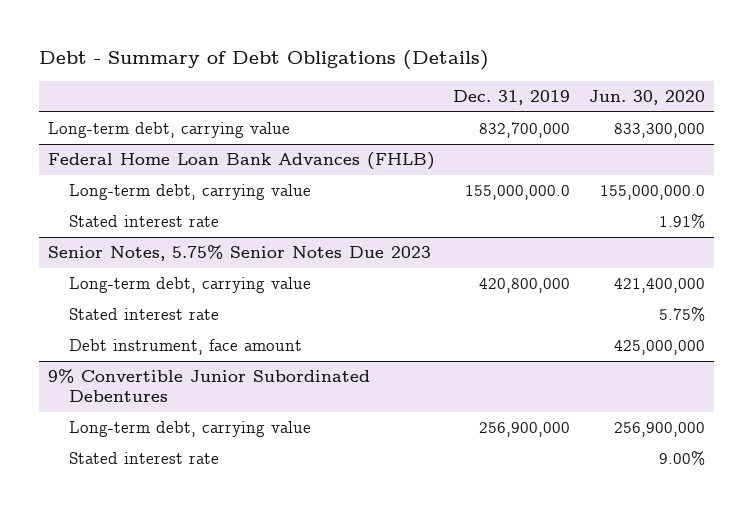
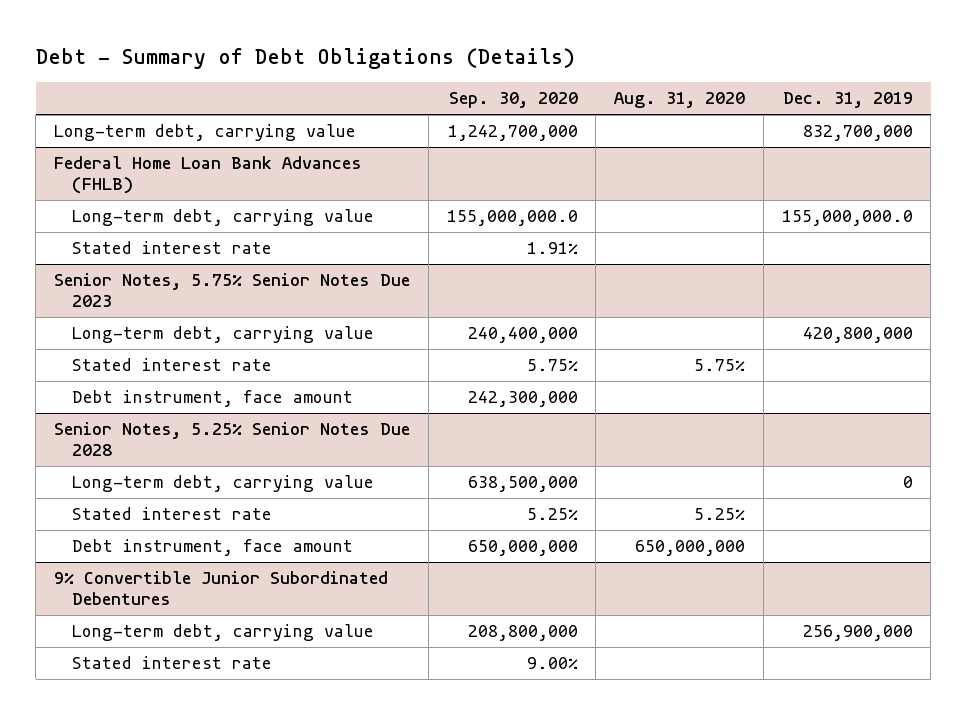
[588,90,705,106] Jun. 30, 2020 -> none
none -> [448,92,578,109] Sep. 30, 2020
none -> [614,92,746,109] Aug. 31, 2020
none -> [54,422,411,457] Senior Notes, 5.25% Senior Notes Due 2028
none -> [71,475,374,493] Long-term debt, carrying value
none -> [71,507,272,521] Stated interest rate
none -> [71,539,353,557] Debt instrument, face amount

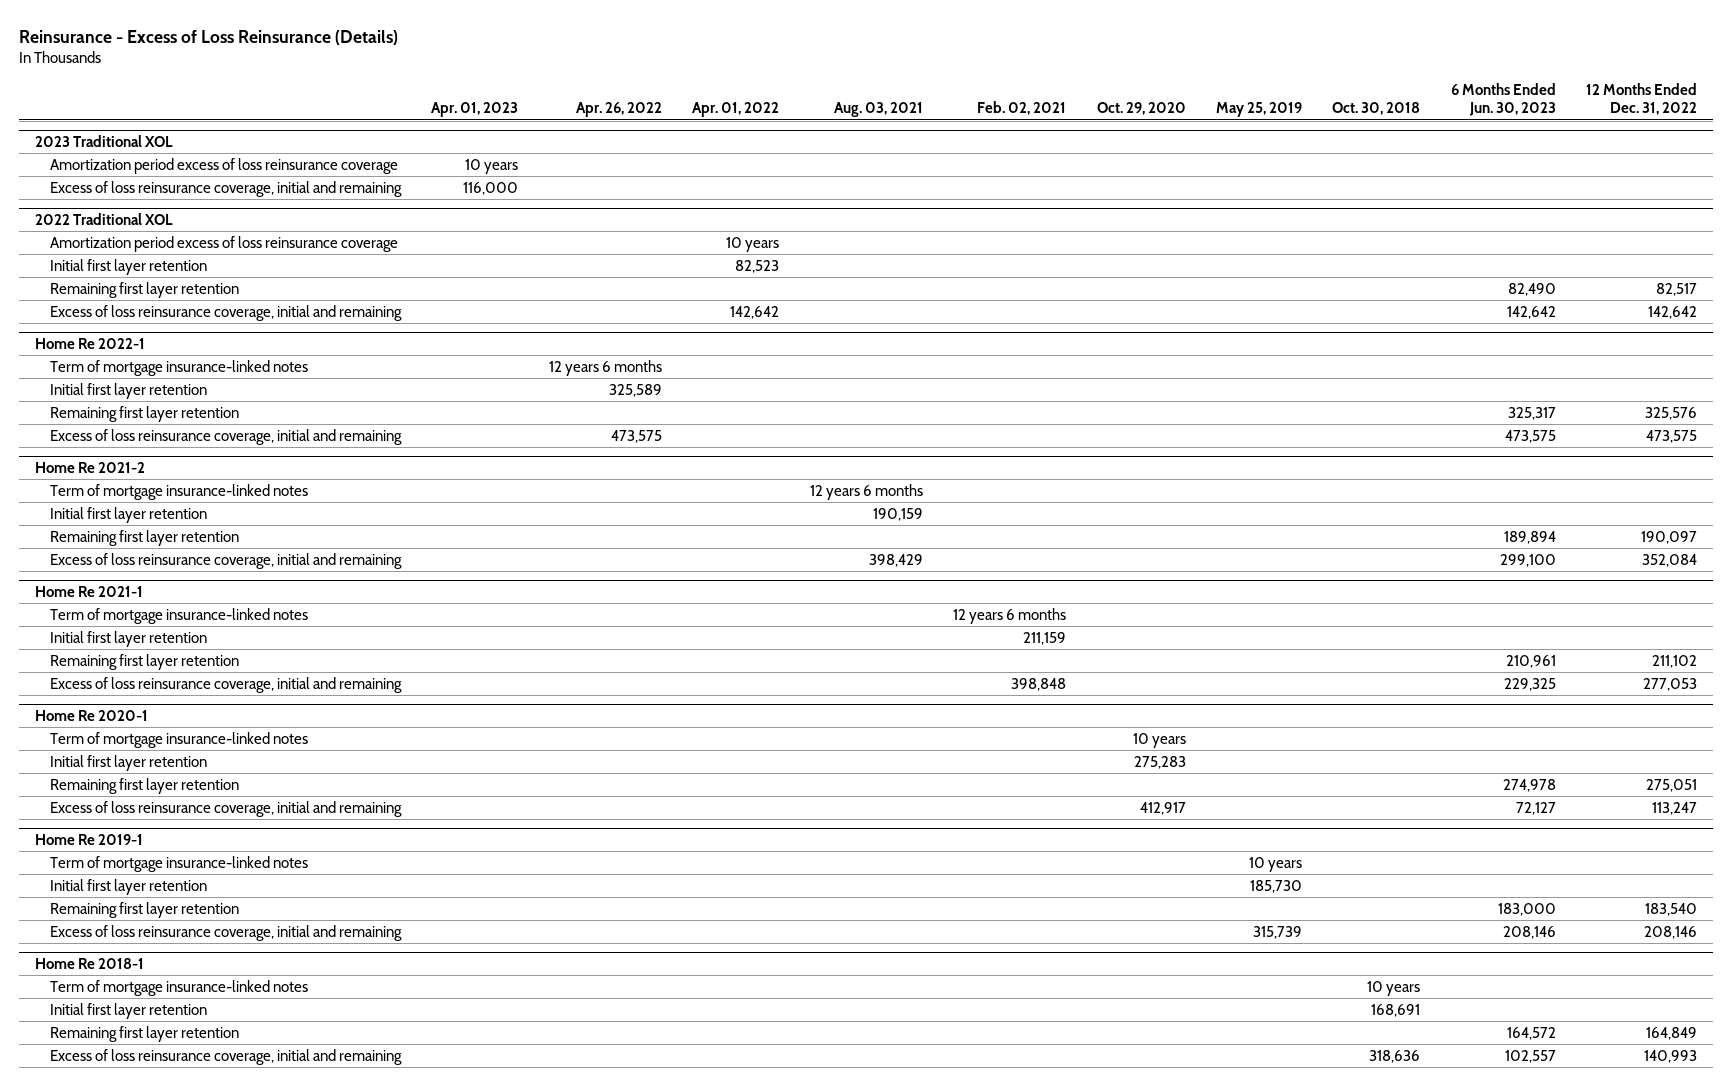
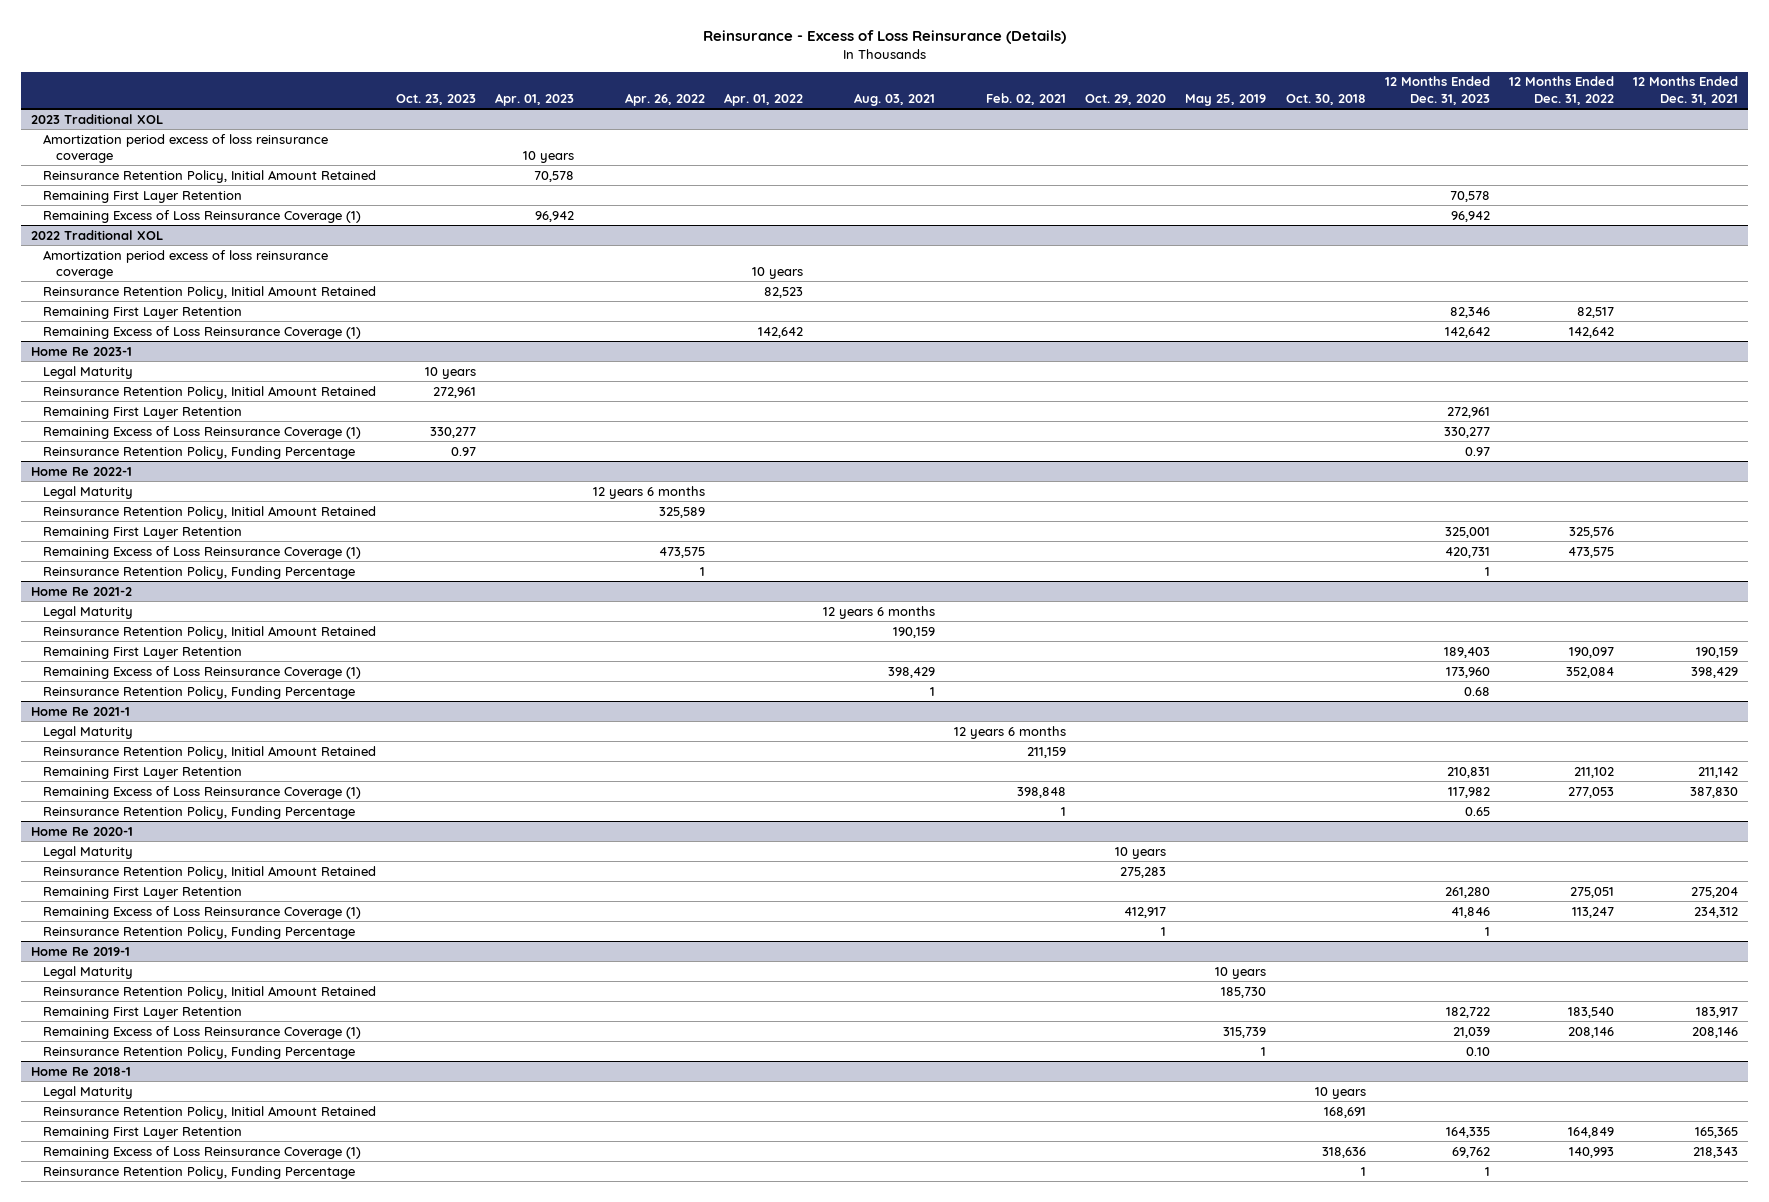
[1450,82,1556,117] 6 Months Ended Jun. 30, 2023 -> none
none -> [395,93,476,105] Oct. 23, 2023
none -> [1384,76,1490,105] 12 Months Ended Dec. 31, 2023
none -> [1633,76,1739,105] 12 Months Ended Dec. 31, 2021
none -> [43,169,377,183] Reinsurance Retention Policy, Initial Amount Retained
none -> [43,190,243,203] Remaining First Layer Retention
[49,180,402,197] Excess of loss reinsurance coverage, initial and remaining -> [43,209,362,223] Remaining Excess of Loss Reinsurance Coverage (1)
[463,181,519,195] 116,000 -> [534,210,574,222] 96,942
[49,258,207,275] Initial first layer retention -> [43,285,377,299] Reinsurance Retention Policy, Initial Amount Retained
[49,281,239,298] Remaining first layer retention -> [43,306,243,319] Remaining First Layer Retention
[49,304,402,321] Excess of loss reinsurance coverage, initial and remaining -> [43,325,362,339] Remaining Excess of Loss Reinsurance Coverage (1)
none -> [30,346,132,356] Home Re 2023-1
none -> [43,365,134,379] Legal Maturity
none -> [43,385,377,399] Reinsurance Retention Policy, Initial Amount Retained
none -> [43,406,243,419] Remaining First Layer Retention
none -> [43,425,362,439] Remaining Excess of Loss Reinsurance Coverage (1)
none -> [43,445,356,459] Reinsurance Retention Policy, Funding Percentage
[49,359,308,376] Term of mortgage insurance-linked notes -> [43,485,134,499] Legal Maturity
[49,382,207,399] Initial first layer retention -> [43,505,377,519] Reinsurance Retention Policy, Initial Amount Retained
[49,405,239,422] Remaining first layer retention -> [43,526,243,539] Remaining First Layer Retention
[49,428,402,445] Excess of loss reinsurance coverage, initial and remaining -> [43,545,362,559] Remaining Excess of Loss Reinsurance Coverage (1)
none -> [43,565,356,579] Reinsurance Retention Policy, Funding Percentage
[49,483,308,500] Term of mortgage insurance-linked notes -> [43,605,134,619] Legal Maturity
[49,506,207,523] Initial first layer retention -> [43,625,377,639] Reinsurance Retention Policy, Initial Amount Retained
[49,529,239,546] Remaining first layer retention -> [43,646,243,659] Remaining First Layer Retention
[49,552,402,569] Excess of loss reinsurance coverage, initial and remaining -> [43,665,362,679] Remaining Excess of Loss Reinsurance Coverage (1)
none -> [43,685,356,699] Reinsurance Retention Policy, Funding Percentage
[49,607,308,624] Term of mortgage insurance-linked notes -> [43,725,134,739] Legal Maturity
[49,630,207,647] Initial first layer retention -> [43,745,377,759] Reinsurance Retention Policy, Initial Amount Retained
[49,653,239,670] Remaining first layer retention -> [43,766,243,779] Remaining First Layer Retention
[49,676,402,693] Excess of loss reinsurance coverage, initial and remaining -> [43,785,362,799] Remaining Excess of Loss Reinsurance Coverage (1)
none -> [43,805,356,819] Reinsurance Retention Policy, Funding Percentage
[49,731,308,748] Term of mortgage insurance-linked notes -> [43,845,134,859] Legal Maturity
[49,754,207,771] Initial first layer retention -> [43,865,377,879] Reinsurance Retention Policy, Initial Amount Retained
[49,777,239,794] Remaining first layer retention -> [43,886,243,899] Remaining First Layer Retention
[49,800,402,817] Excess of loss reinsurance coverage, initial and remaining -> [43,905,362,919] Remaining Excess of Loss Reinsurance Coverage (1)
none -> [43,925,356,939] Reinsurance Retention Policy, Funding Percentage
[49,855,308,872] Term of mortgage insurance-linked notes -> [43,965,134,979] Legal Maturity
[49,878,207,895] Initial first layer retention -> [43,985,377,999] Reinsurance Retention Policy, Initial Amount Retained
[49,901,239,918] Remaining first layer retention -> [43,1006,243,1019] Remaining First Layer Retention
[49,924,402,941] Excess of loss reinsurance coverage, initial and remaining -> [43,1025,362,1039] Remaining Excess of Loss Reinsurance Coverage (1)
none -> [43,1045,356,1059] Reinsurance Retention Policy, Funding Percentage
[49,979,308,996] Term of mortgage insurance-linked notes -> [43,1085,134,1099] Legal Maturity
[49,1002,207,1019] Initial first layer retention -> [43,1105,377,1119] Reinsurance Retention Policy, Initial Amount Retained
[49,1025,239,1042] Remaining first layer retention -> [43,1126,243,1139] Remaining First Layer Retention
[49,1048,402,1065] Excess of loss reinsurance coverage, initial and remaining -> [43,1145,362,1159] Remaining Excess of Loss Reinsurance Coverage (1)
none -> [43,1165,356,1179] Reinsurance Retention Policy, Funding Percentage

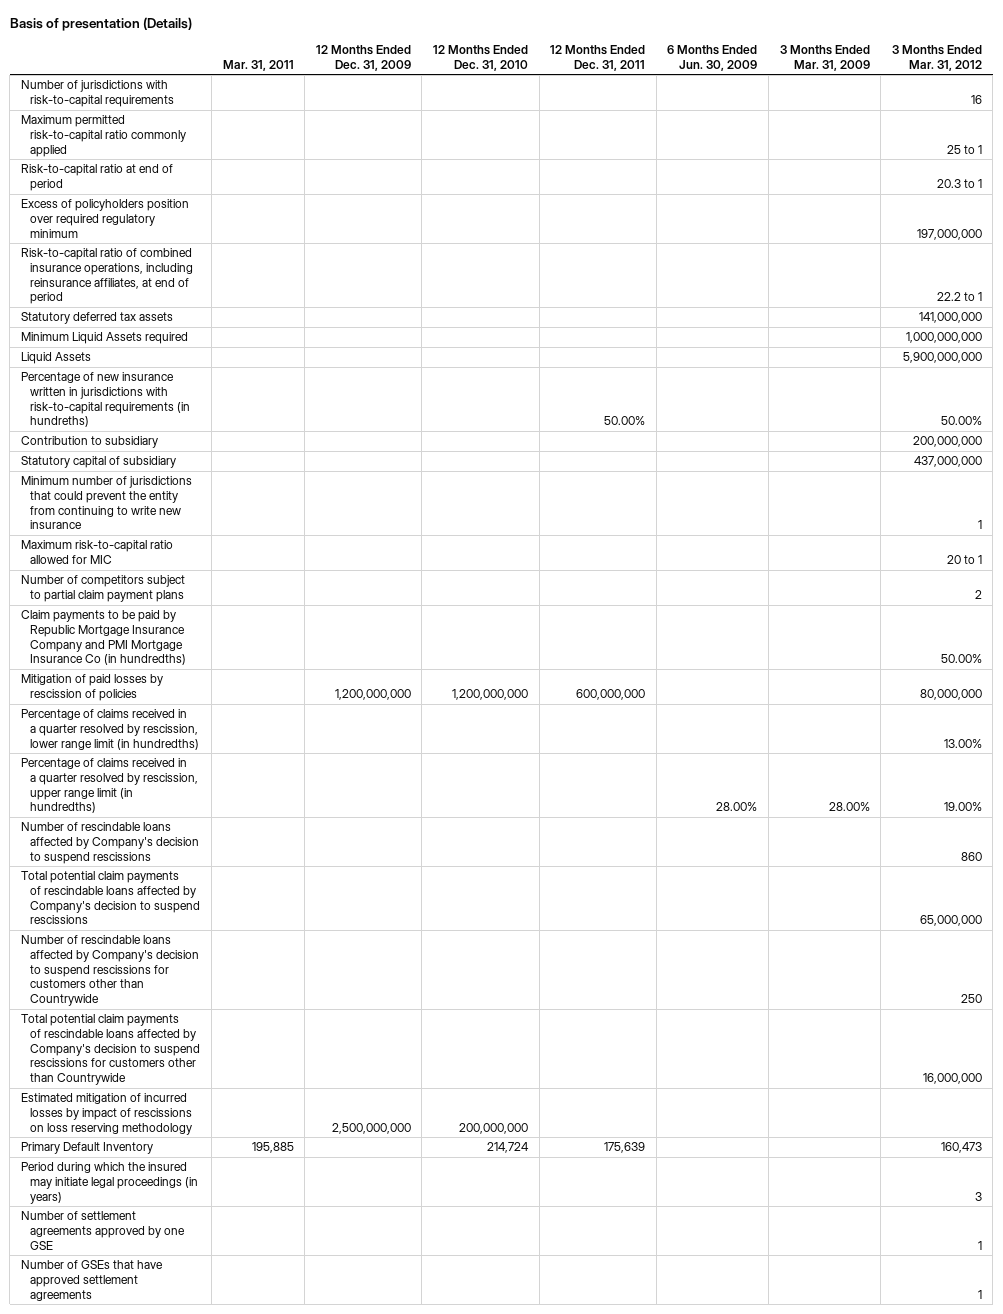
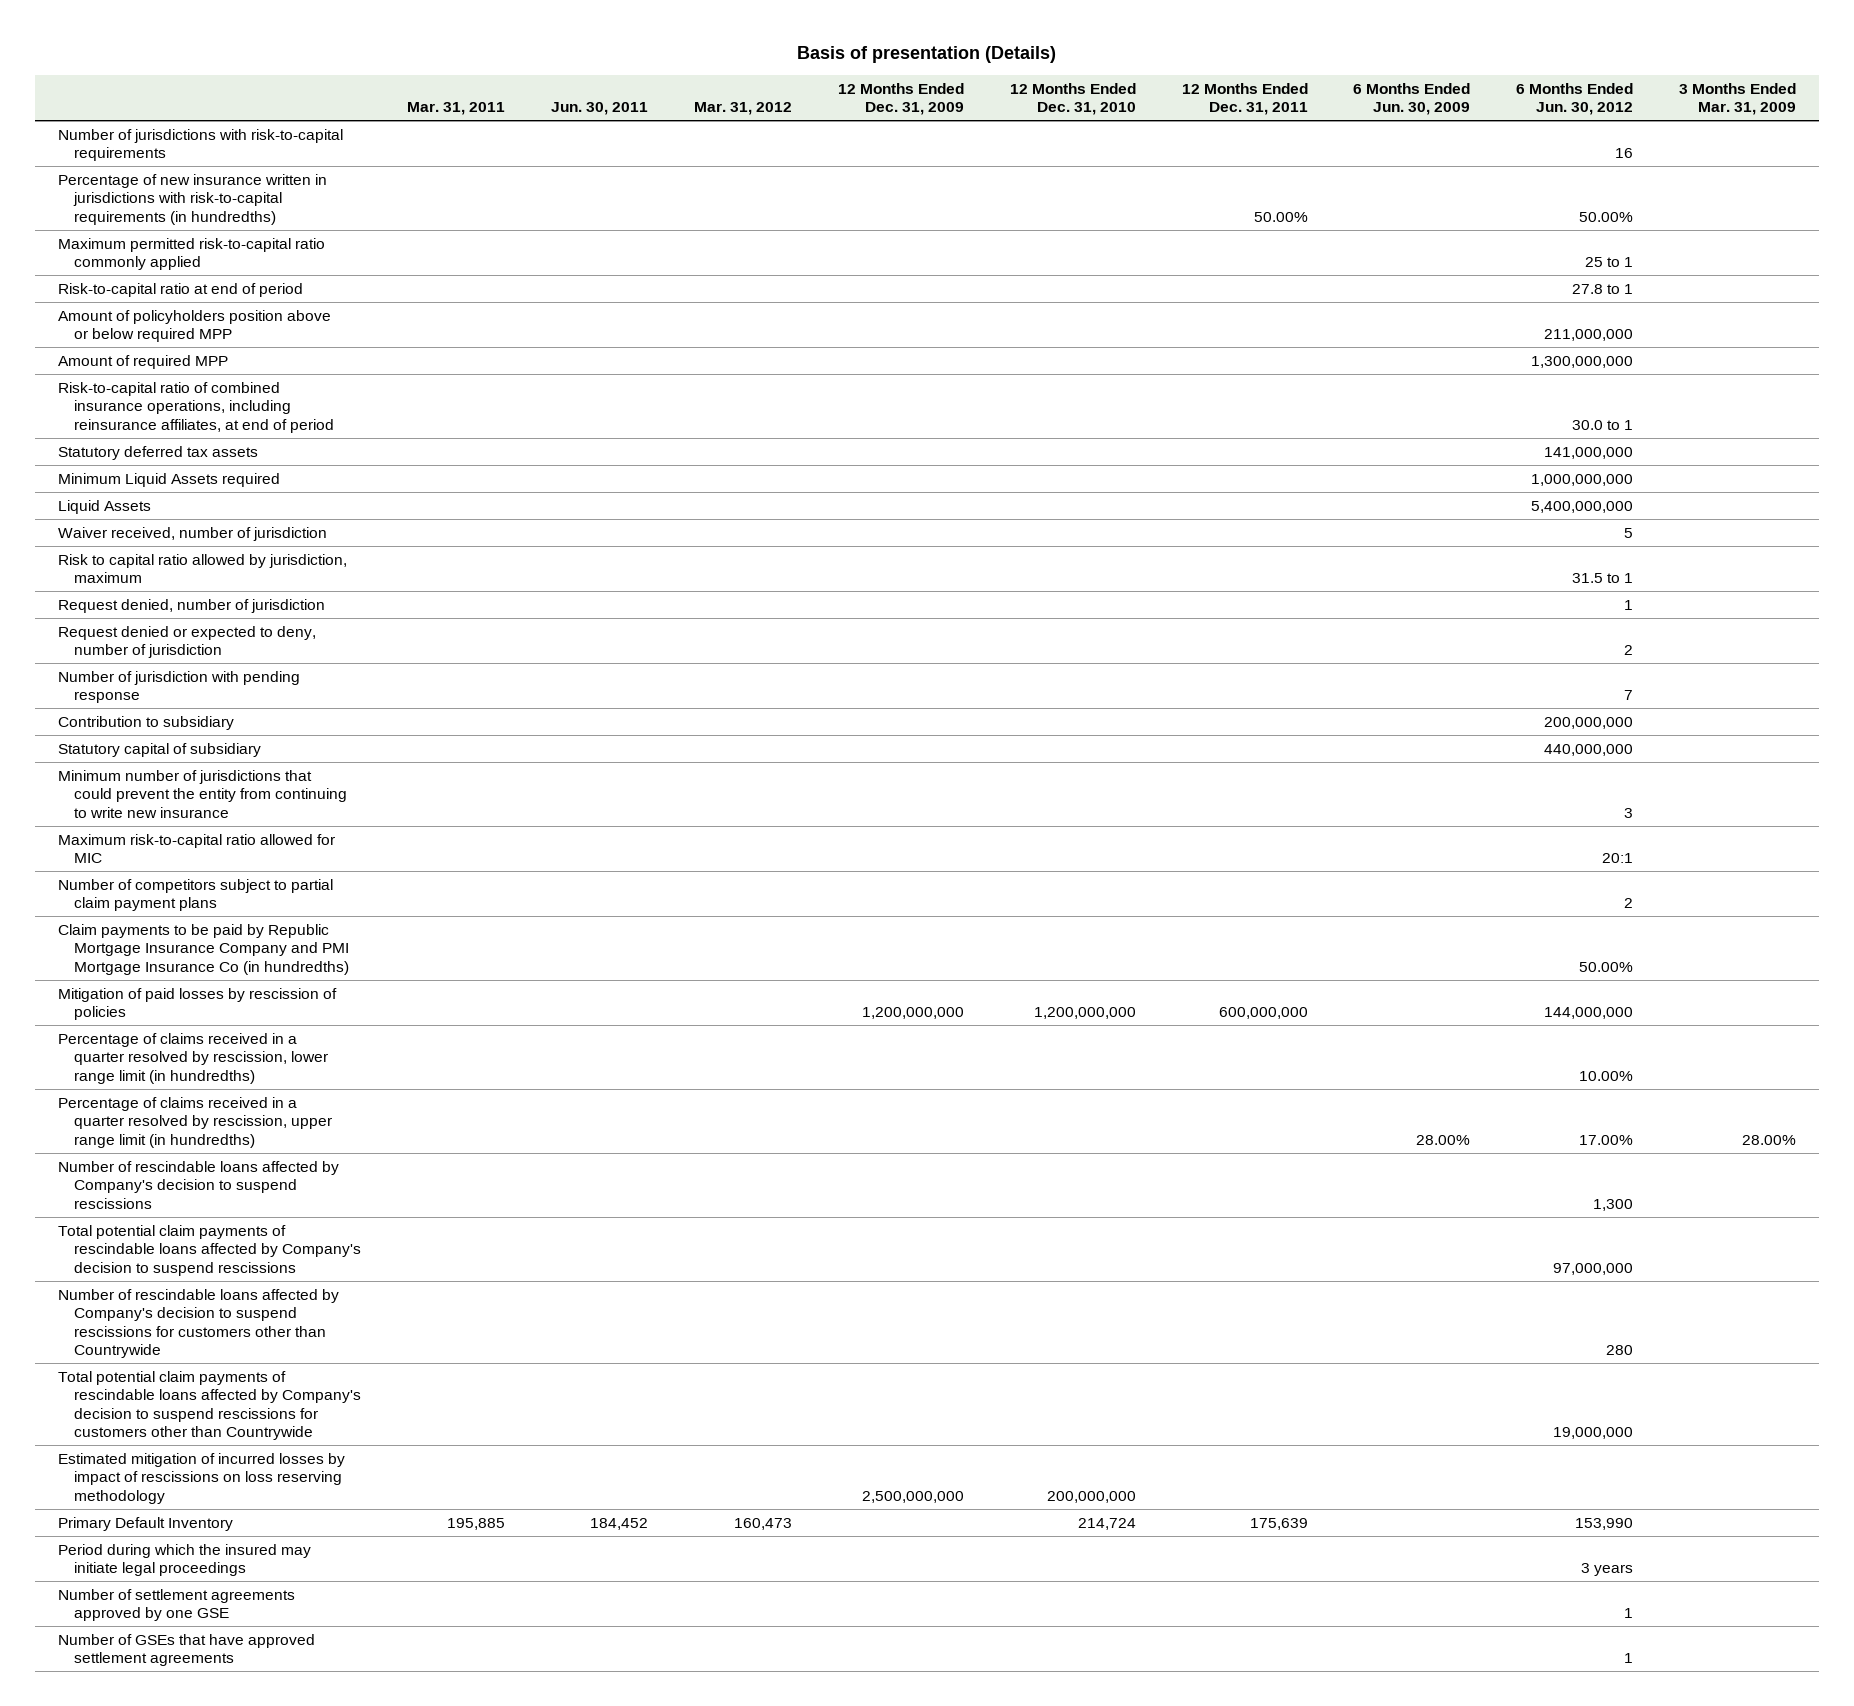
[891,45,982,71] 3 Months Ended Mar. 31, 2012 -> none
none -> [551,102,649,116] Jun. 30, 2011
none -> [693,102,792,116] Mar. 31, 2012
none -> [1516,82,1634,116] 6 Months Ended Jun. 30, 2012
none -> [57,173,327,225] Percentage of new insurance written in jurisdictions with risk-to-capital requirements (in hundredths)
[20,199,189,238] Excess of policyholders position over required regulatory minimum -> none
none -> [57,309,331,343] Amount of policyholders position above or below required MPP
none -> [57,354,228,369] Amount of required MPP
[20,372,191,428] Percentage of new insurance written in jurisdictions with risk-to-capital requirements (in hundreths) -> none
none -> [57,526,327,541] Waiver received, number of jurisdiction
none -> [57,553,347,584] Risk to capital ratio allowed by jurisdiction, maximum
none -> [57,598,325,613] Request denied, number of jurisdiction
none -> [57,625,316,659] Request denied or expected to deny, number of jurisdiction
none -> [57,670,300,704] Number of jurisdiction with pending response
[20,1162,199,1204] Period during which the insured may initiate legal proceedings (in years) -> [57,1543,311,1577] Period during which the insured may initiate legal proceedings

